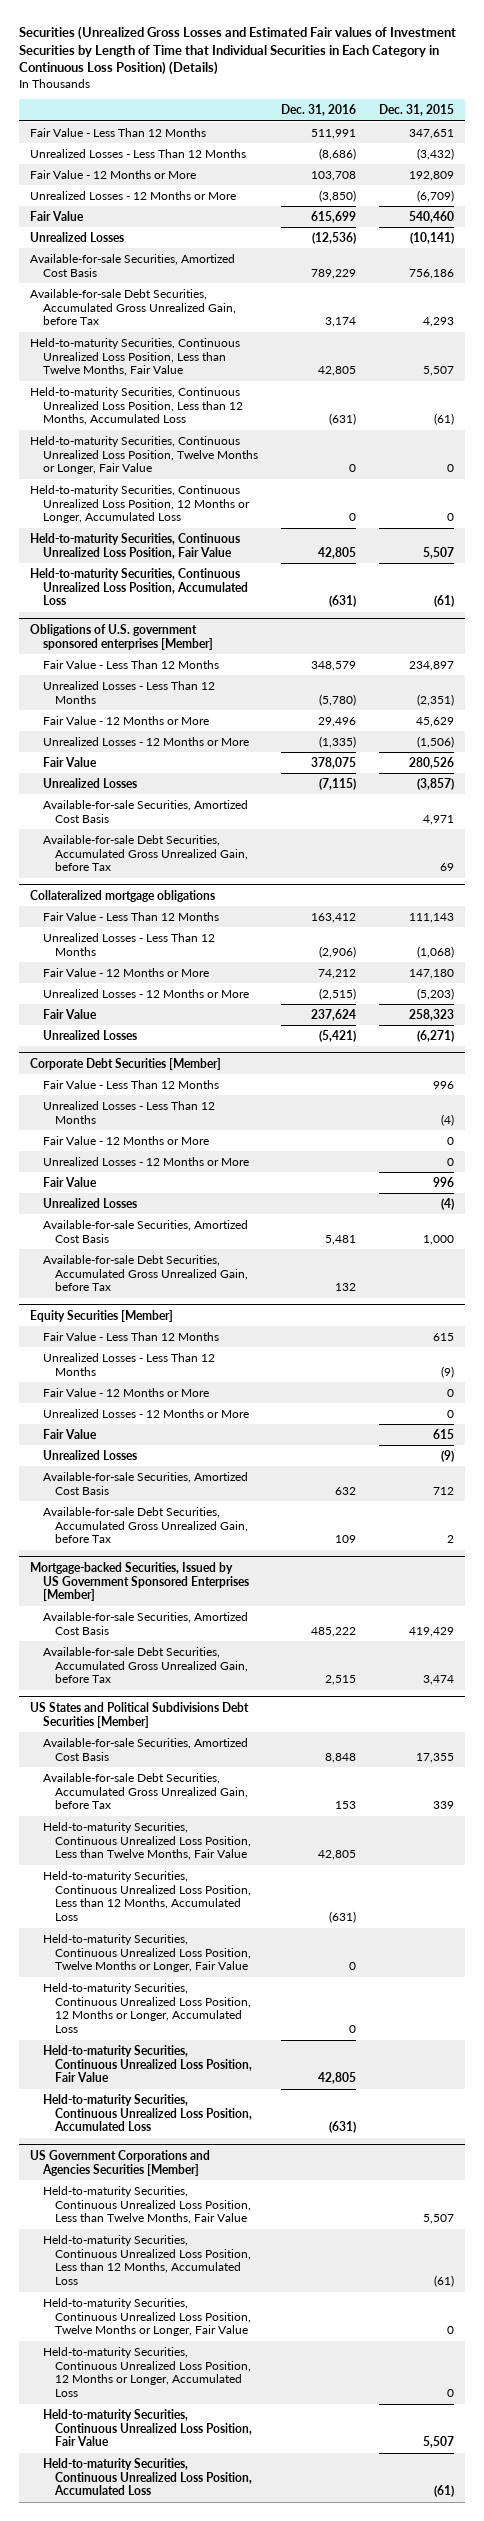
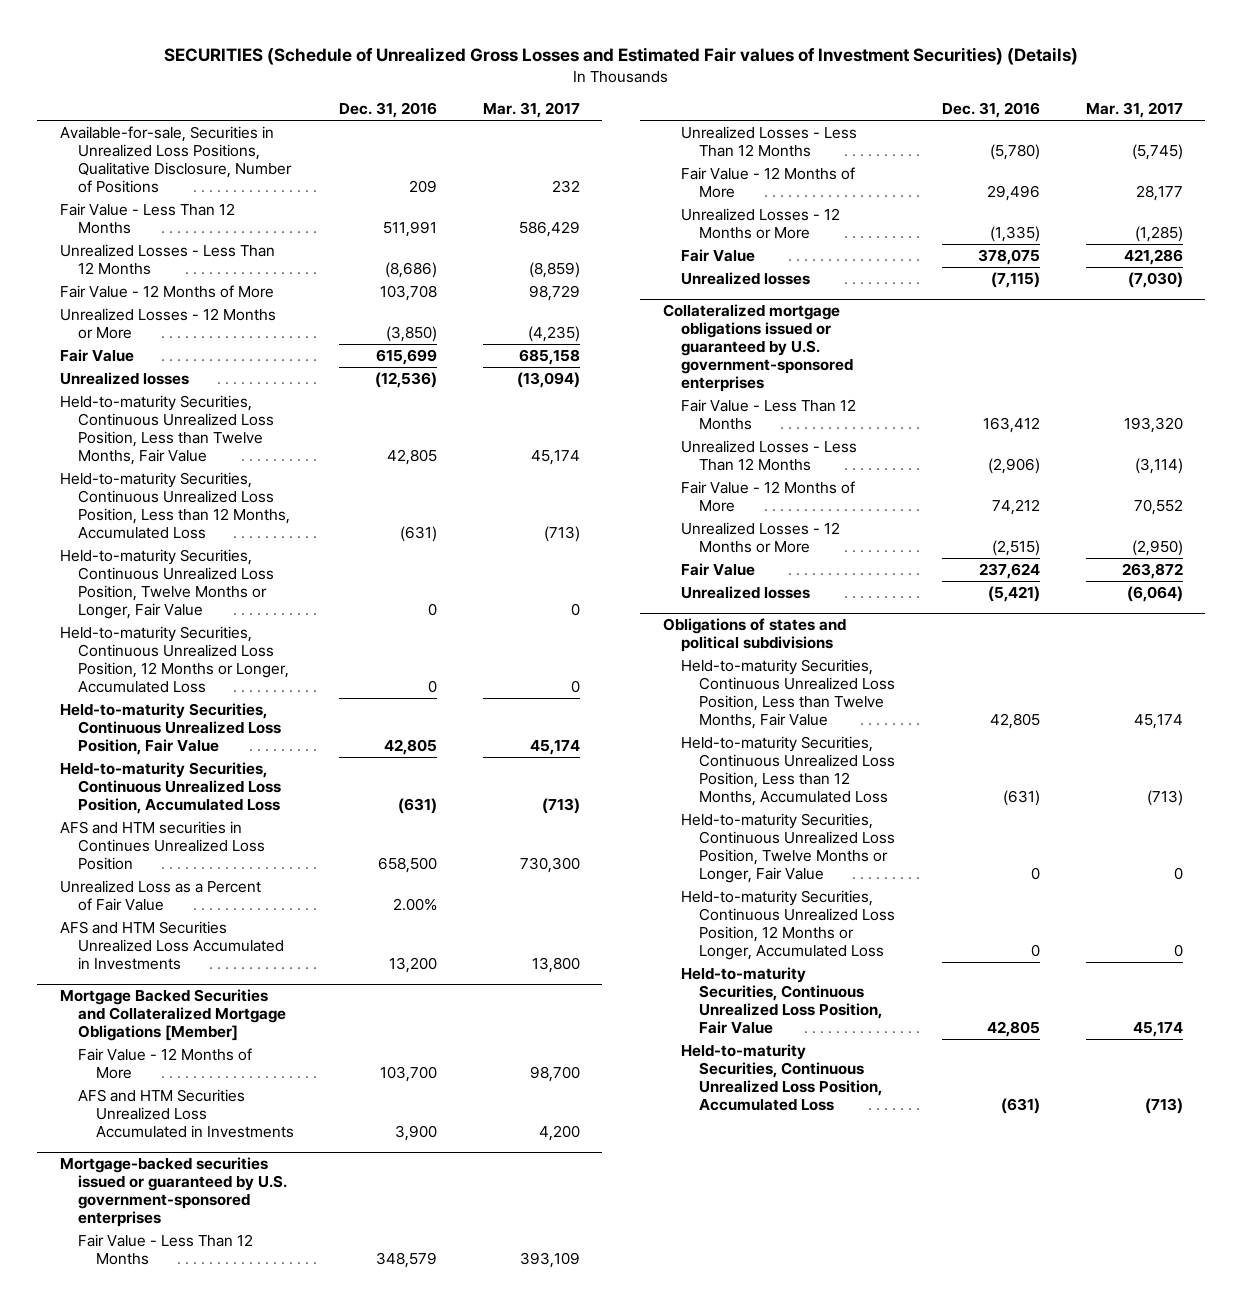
[18,25,456,76] Securities (Unrealized Gross Losses and Estimated Fair values of Investment Securities by Length of Time that Individual Securities in Each Category in Continuous Loss Position) (Details) -> [164,47,1079,66] SECURITIES (Schedule of Unrealized Gross Losses and Estimated Fair values of Investment Securities) (Details)
[378,104,454,117] Dec. 31, 2015 -> none
none -> [482,101,580,118] Mar. 31, 2017
none -> [59,125,293,194] Available-for-sale, Securities in Unrealized Loss Positions, Qualitative Disclosure, Number of Positions
[30,169,197,179] Fair Value - 12 Months or More -> [59,284,274,298] Fair Value - 12 Months of More
[30,253,236,277] Available-for-sale Securities, Amortized Cost Basis -> none
[30,288,236,326] Available-for-sale Debt Securities, Accumulated Gross Unrealized Gain, before Tax -> none
[30,231,125,242] Unrealized Losses -> [59,371,189,385] Unrealized losses
[30,623,213,650] Obligations of U.S. government sponsored enterprises [Member] -> none
none -> [59,820,266,871] AFS and HTM securities in Continues Unrealized Loss Position
none -> [59,879,261,911] Unrealized Loss as a Percent of Fair Value
none -> [59,920,285,971] AFS and HTM Securities Unrealized Loss Accumulated in Investments
none -> [59,988,287,1042] Mortgage Backed Securities and Collateralized Mortgage Obligations [Member]
none -> [78,1047,253,1079] Fair Value - 12 Months of More
none -> [78,1088,295,1139] AFS and HTM Securities Unrealized Loss Accumulated in Investments
none -> [59,1156,288,1228] Mortgage-backed securities issued or guaranteed by U.S. government-sponsored enterprises
[42,715,209,725] Fair Value - 12 Months or More -> [681,166,856,198] Fair Value - 12 Months of More
[42,799,248,823] Available-for-sale Securities, Amortized Cost Basis -> none
[42,834,248,872] Available-for-sale Debt Securities, Accumulated Gross Unrealized Gain, before Tax -> none
[42,777,137,788] Unrealized Losses -> [681,271,811,285] Unrealized losses
[30,889,216,902] Collateralized mortgage obligations -> [662,303,854,393] Collateralized mortgage obligations issued or guaranteed by U.S. government-sponsored enterprises
[42,967,209,977] Fair Value - 12 Months or More -> [681,480,856,512] Fair Value - 12 Months of More
[30,1057,222,1070] Corporate Debt Securities [Member] -> none
[42,1079,219,1089] Fair Value - Less Than 12 Months -> none
[42,1100,215,1124] Unrealized Losses - Less Than 12 Months -> none
[42,1135,209,1145] Fair Value - 12 Months or More -> none
[42,1156,249,1166] Unrealized Losses - 12 Months or More -> none
[42,1176,97,1187] Fair Value -> none
[42,1197,137,1208] Unrealized Losses -> none
[42,1219,248,1243] Available-for-sale Securities, Amortized Cost Basis -> none
[42,1254,248,1292] Available-for-sale Debt Securities, Accumulated Gross Unrealized Gain, before Tax -> none
[30,1309,174,1322] Equity Securities [Member] -> none
[42,1331,219,1341] Fair Value - Less Than 12 Months -> none
[42,1352,215,1376] Unrealized Losses - Less Than 12 Months -> none
[42,1387,209,1397] Fair Value - 12 Months or More -> none
[42,1408,249,1418] Unrealized Losses - 12 Months or More -> none
[42,1428,97,1439] Fair Value -> none
[42,1449,137,1460] Unrealized Losses -> none
[42,1471,248,1495] Available-for-sale Securities, Amortized Cost Basis -> none
[42,1506,248,1544] Available-for-sale Debt Securities, Accumulated Gross Unrealized Gain, before Tax -> none
[30,1561,249,1602] Mortgage-backed Securities, Issued by US Government Sponsored Enterprises [Member] -> none
[42,1611,248,1635] Available-for-sale Securities, Amortized Cost Basis -> none
[42,1646,248,1684] Available-for-sale Debt Securities, Accumulated Gross Unrealized Gain, before Tax -> none
[42,1737,248,1761] Available-for-sale Securities, Amortized Cost Basis -> none
[42,1772,248,1810] Available-for-sale Debt Securities, Accumulated Gross Unrealized Gain, before Tax -> none
[42,1029,137,1040] Unrealized Losses -> [681,585,811,599] Unrealized losses
[30,1701,250,1728] US States and Political Subdivisions Debt Securities [Member] -> [662,617,846,653] Obligations of states and political subdivisions
[30,2149,211,2176] US Government Corporations and Agencies Securities [Member] -> none
[42,2185,251,2225] Held-to-maturity Securities, Continuous Unrealized Loss Position, Less than Twelve Months, Fair Value -> none
[42,2234,251,2286] Held-to-maturity Securities, Continuous Unrealized Loss Position, Less than 12 Months, Accumulated Loss -> none
[42,2297,251,2337] Held-to-maturity Securities, Continuous Unrealized Loss Position, Twelve Months or Longer, Fair Value -> none
[42,2346,251,2398] Held-to-maturity Securities, Continuous Unrealized Loss Position, 12 Months or Longer, Accumulated Loss -> none
[42,2408,252,2447] Held-to-maturity Securities, Continuous Unrealized Loss Position, Fair Value -> none
[42,2457,252,2496] Held-to-maturity Securities, Continuous Unrealized Loss Position, Accumulated Loss -> none

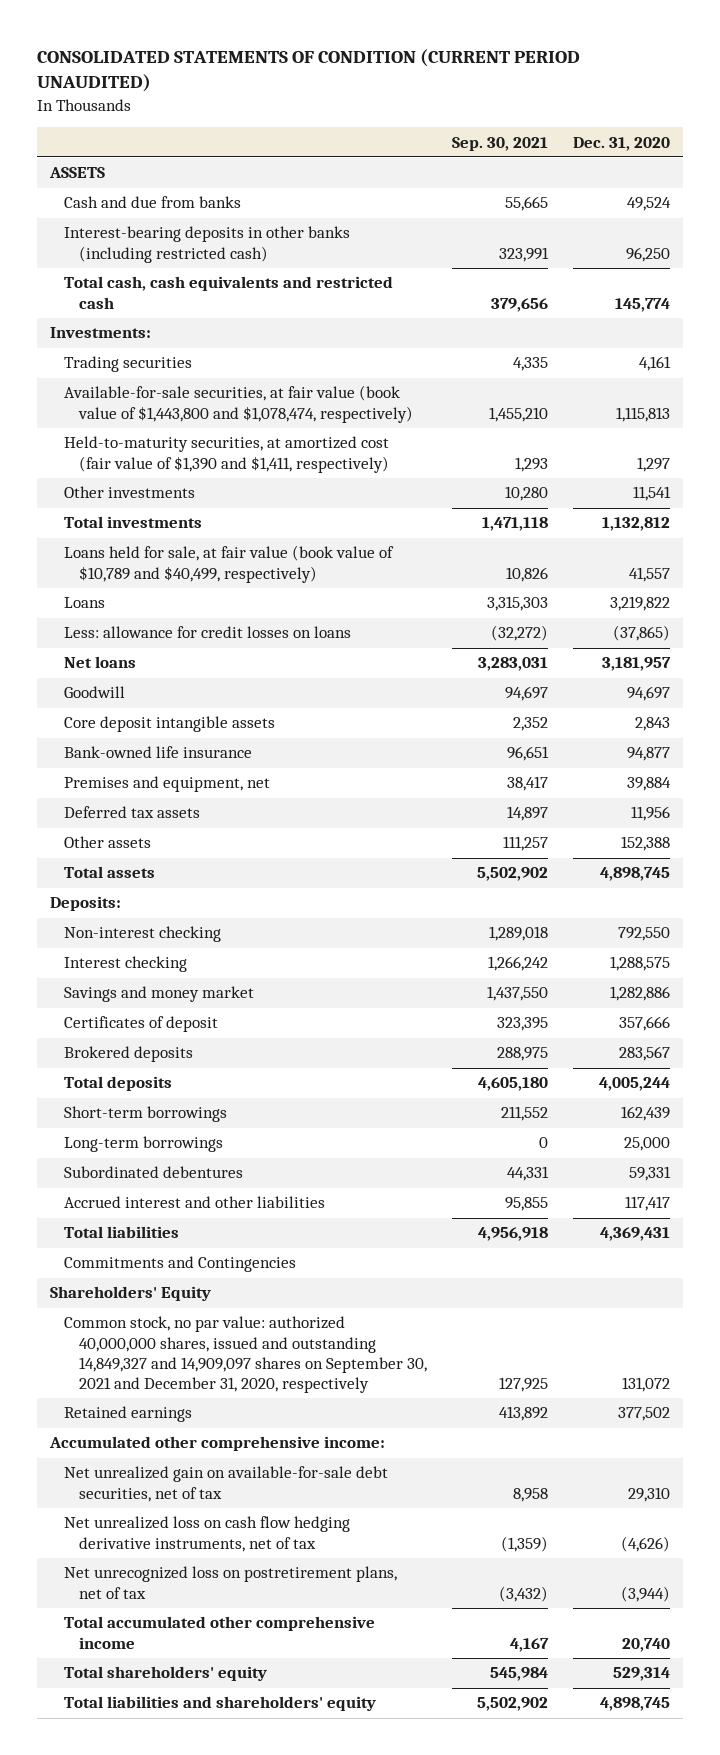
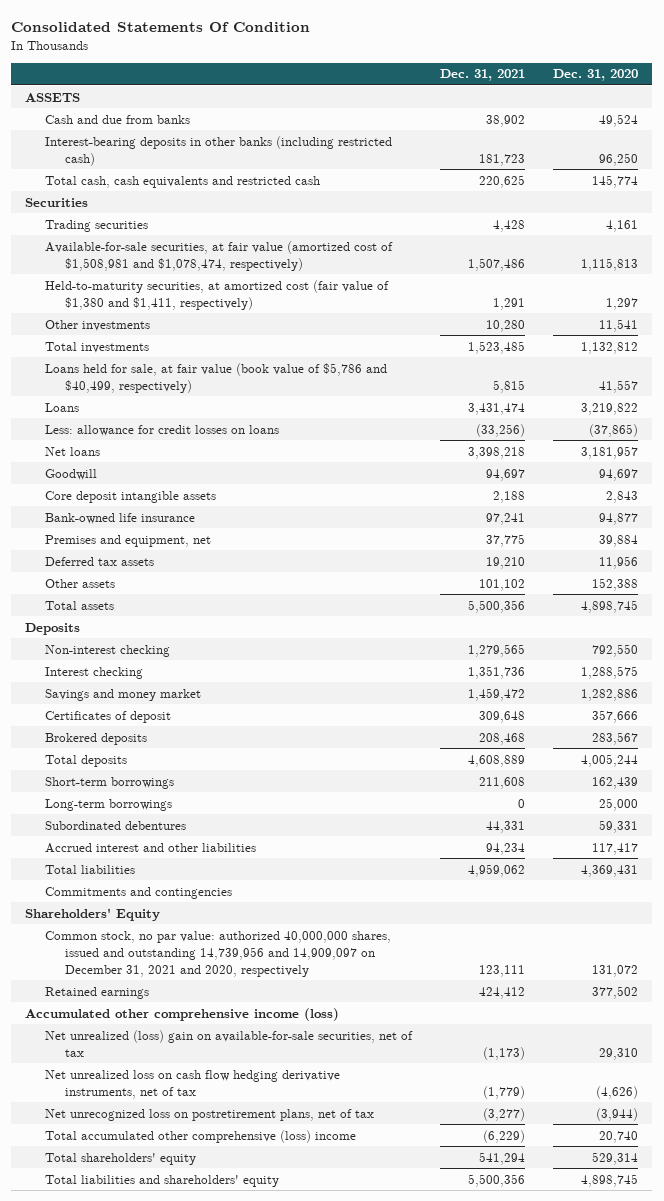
[36,48,580,93] CONSOLIDATED STATEMENTS OF CONDITION (CURRENT PERIOD UNAUDITED) -> [11,21,311,32] Consolidated Statements Of Condition
[451,136,548,151] Sep. 30, 2021 -> none
none -> [440,69,526,82] Dec. 31, 2021
[49,327,151,339] Investments: -> [25,197,89,207] Securities
[64,385,413,423] Available-for-sale securities, at fair value (book value of $1,443,800 and $1,078,474, respectively) -> [45,240,394,271] Available-for-sale securities, at fair value (amortized cost of $1,508,981 and $1,078,474, respectively)
[64,436,390,473] Held-to-maturity securities, at amortized cost (fair value of $1,390 and $1,411, respectively) -> [45,279,390,310] Held-to-maturity securities, at amortized cost (fair value of $1,380 and $1,411, respectively)
[64,545,395,583] Loans held for sale, at fair value (book value of $10,789 and $40,499, respectively) -> [45,362,388,393] Loans held for sale, at fair value (book value of $5,786 and $40,499, respectively)
[49,896,121,912] Deposits: -> [25,622,81,635] Deposits
[64,1256,297,1273] Commitments and Contingencies -> [45,886,233,899] Commitments and contingencies
[64,1316,427,1394] Common stock, no par value: authorized 40,000,000 shares, issued and outstanding 14,849,327 and 14,909,097 shares on September 30, 2021 and December 31, 2020, respectively -> [45,930,392,977] Common stock, no par value: authorized 40,000,000 shares, issued and outstanding 14,739,956 and 14,909,097 on December 31, 2021 and 2020, respectively
[48,1436,385,1452] Accumulated other comprehensive income: -> [25,1007,340,1021] Accumulated other comprehensive income (loss)
[64,1466,389,1502] Net unrealized gain on available-for-sale debt securities, net of tax -> [45,1029,414,1057] Net unrealized (loss) gain on available-for-sale securities, net of tax
[64,1616,376,1649] Total accumulated other comprehensive income -> [45,1129,357,1143] Total accumulated other comprehensive (loss) income

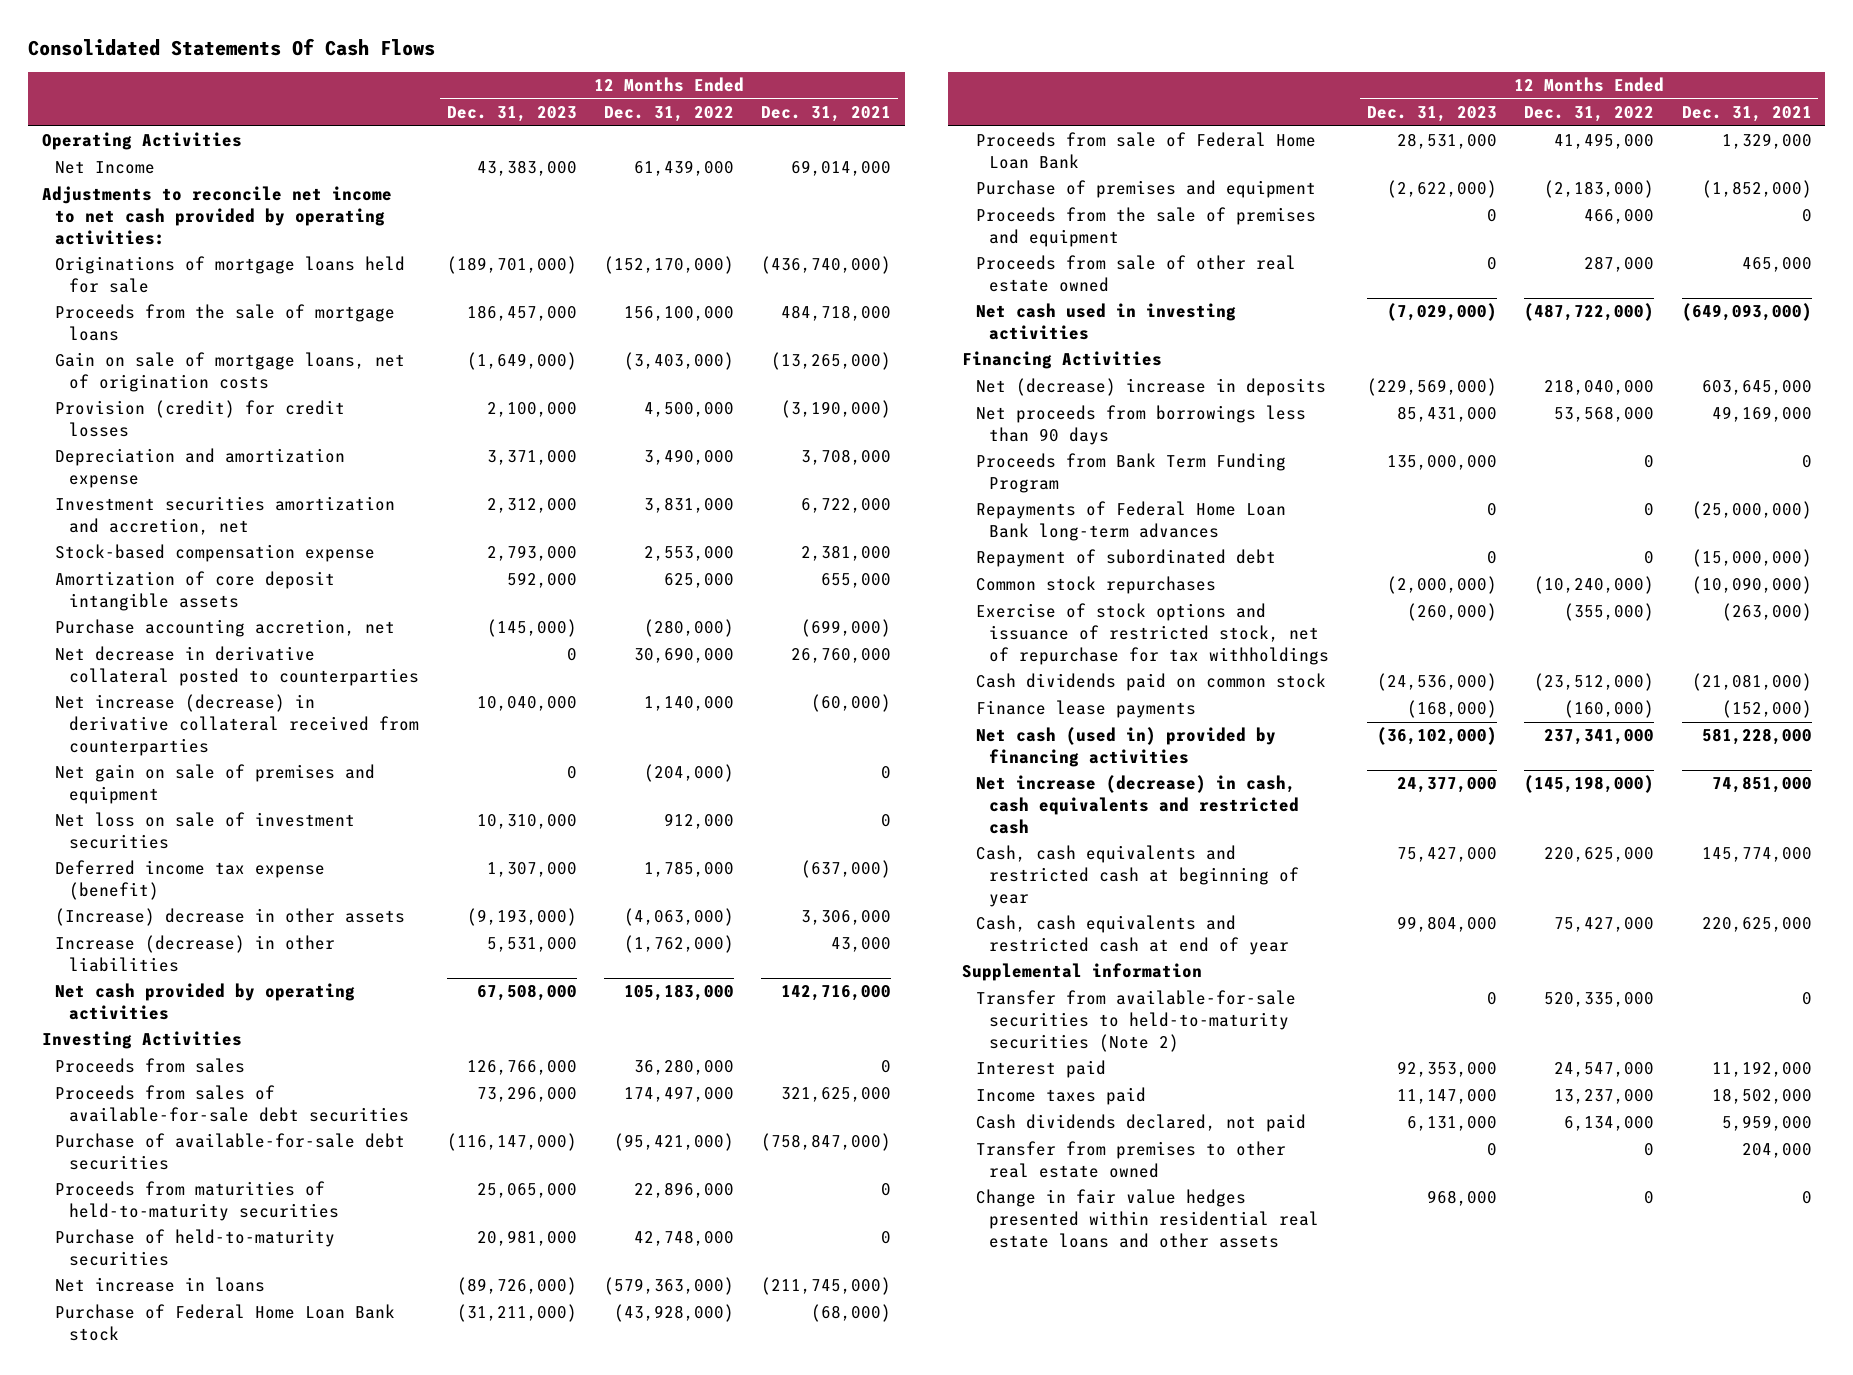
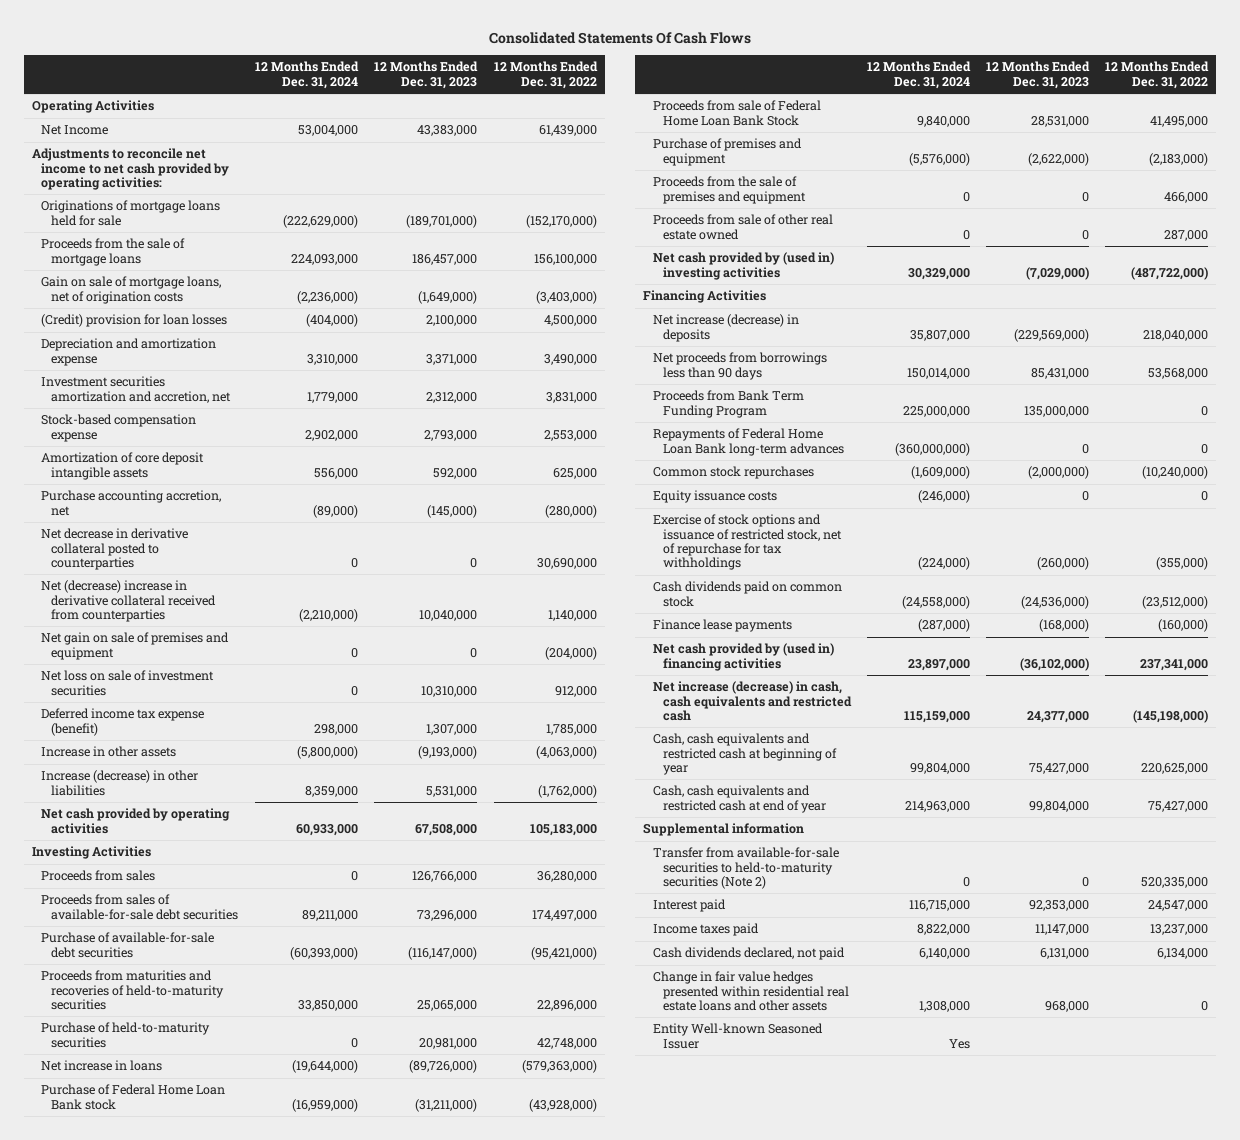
[761,106,892,123] Dec. 31, 2021 -> none
none -> [255,61,360,89] 12 Months Ended Dec. 31, 2024
[55,400,346,438] Provision (credit) for credit losses -> [41,314,228,328] (Credit) provision for loan losses
[55,694,420,756] Net increase (decrease) in derivative collateral received from counterparties -> [41,580,217,622] Net (decrease) increase in derivative collateral received from counterparties
[55,908,406,927] (Increase) decrease in other assets -> [41,746,177,758] Increase in other assets
[55,1181,340,1222] Proceeds from maturities of held-to-maturity securities -> [41,970,225,1010] Proceeds from maturities and recoveries of held-to-maturity securities
[975,132,1316,170] Proceeds from sale of Federal Home Loan Bank -> [653,100,822,126] Proceeds from sale of Federal Home Loan Bank Stock
[975,303,1236,341] Net cash used in investing activities -> [653,252,835,280] Net cash provided by (used in) investing activities
[975,378,1326,397] Net (decrease) increase in deposits -> [653,314,800,342] Net increase (decrease) in deposits
[975,549,1276,568] Repayment of subordinated debt -> none
none -> [653,490,778,504] Equity issuance costs
[975,727,1276,768] Net cash (used in) provided by financing activities -> [653,643,835,671] Net cash provided by (used in) financing activities
[975,1141,1286,1179] Transfer from premises to other real estate owned -> none
none -> [653,1023,824,1049] Entity Well-known Seasoned Issuer

